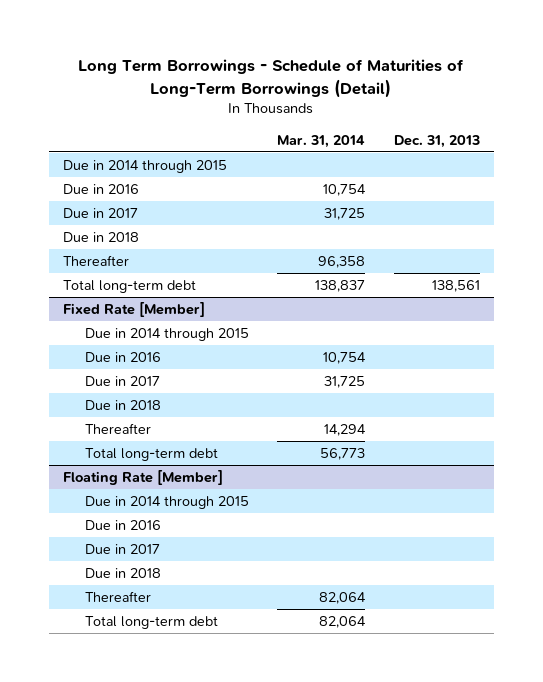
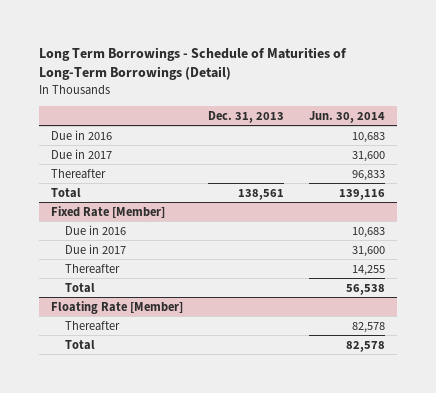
[277,134,366,148] Mar. 31, 2014 -> none
none -> [308,110,385,123] Jun. 30, 2014
[63,159,228,173] Due in 2014 through 2015 -> none
[63,231,140,242] Due in 2018 -> none
[63,279,197,293] Total long-term debt -> [51,187,82,198] Total
[84,327,249,341] Due in 2014 through 2015 -> none
[84,399,161,410] Due in 2018 -> none
[84,447,218,461] Total long-term debt -> [64,282,95,293] Total
[84,495,249,509] Due in 2014 through 2015 -> none
[84,519,161,530] Due in 2016 -> none
[84,543,160,554] Due in 2017 -> none
[84,567,161,578] Due in 2018 -> none
[84,615,218,629] Total long-term debt -> [64,339,95,350] Total

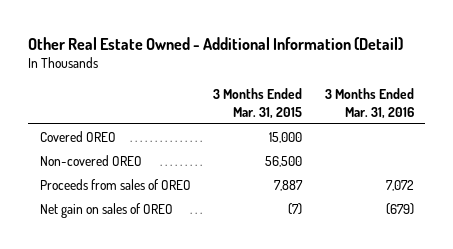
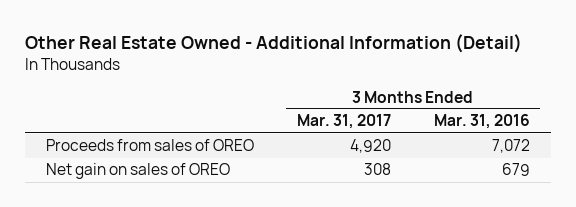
[213,88,303,119] 3 Months Ended Mar. 31, 2015 -> none
none -> [297,114,392,130] Mar. 31, 2017
[39,131,116,143] Covered OREO -> none
[39,155,142,167] Non-covered OREO -> none
[385,203,414,216] (679) -> [501,163,530,177] 679

